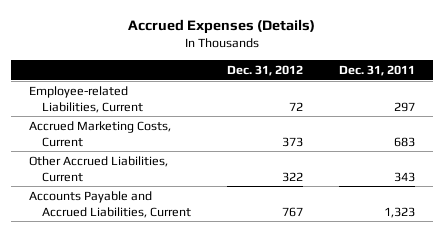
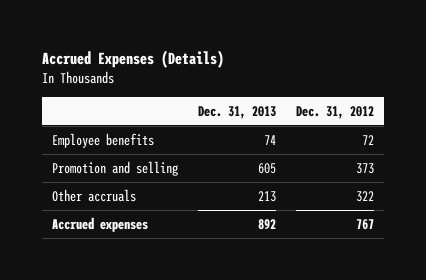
[339,64,416,76] Dec. 31, 2011 -> none
none -> [198,105,277,119] Dec. 31, 2013
[28,85,143,113] Employee-related Liabilities, Current -> [51,132,154,148] Employee benefits
[28,120,171,147] Accrued Marketing Costs, Current -> [51,160,178,176] Promotion and selling
[28,155,168,182] Other Accrued Liabilities, Current -> [51,188,136,202] Other accruals
[28,190,191,218] Accounts Payable and Accrued Liabilities, Current -> [51,216,148,232] Accrued expenses

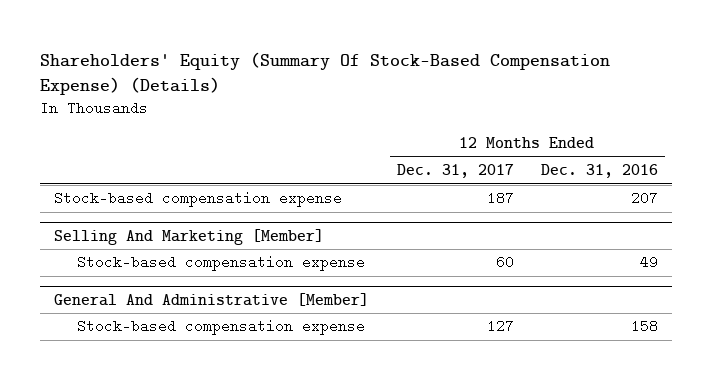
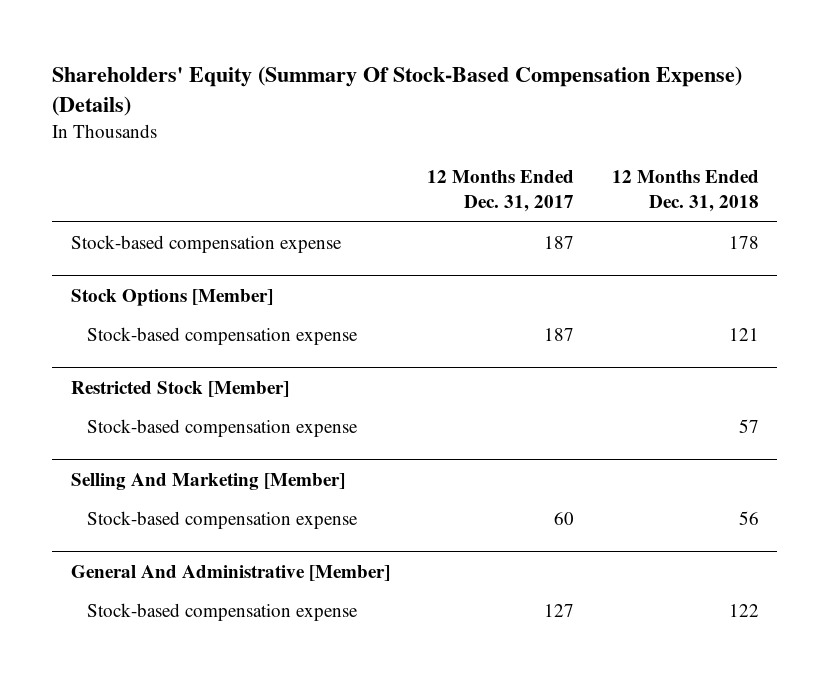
[541,163,659,178] Dec. 31, 2016 -> none
none -> [611,170,759,212] 12 Months Ended Dec. 31, 2018
none -> [70,288,273,306] Stock Options [Member]
none -> [86,327,358,346] Stock-based compensation expense
none -> [70,380,289,397] Restricted Stock [Member]
none -> [86,419,358,438] Stock-based compensation expense

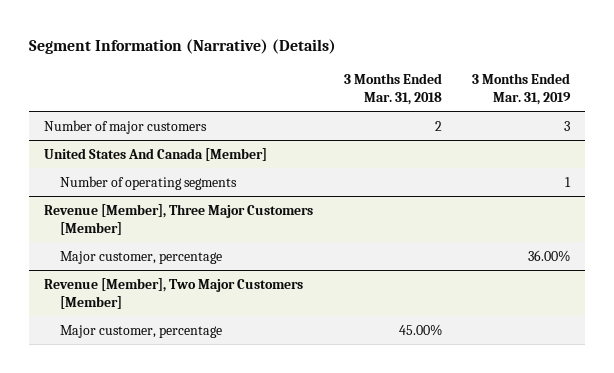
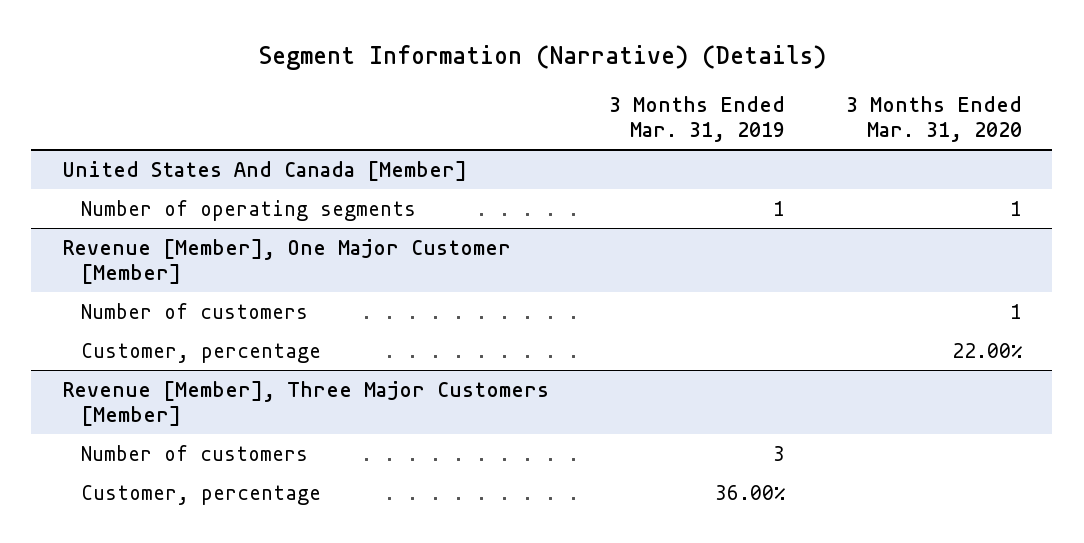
[343,73,442,105] 3 Months Ended Mar. 31, 2018 -> none
none -> [846,96,1023,142] 3 Months Ended Mar. 31, 2020
[44,119,208,134] Number of major customers -> none
none -> [61,238,511,284] Revenue [Member], One Major Customer [Member]
none -> [81,302,309,319] Number of customers
none -> [81,342,322,363] Customer, percentage
[44,277,304,309] Revenue [Member], Two Major Customers [Member] -> none
[59,324,222,338] Major customer, percentage -> none
none -> [81,444,309,461] Number of customers
[59,250,222,264] Major customer, percentage -> [81,484,322,505] Customer, percentage

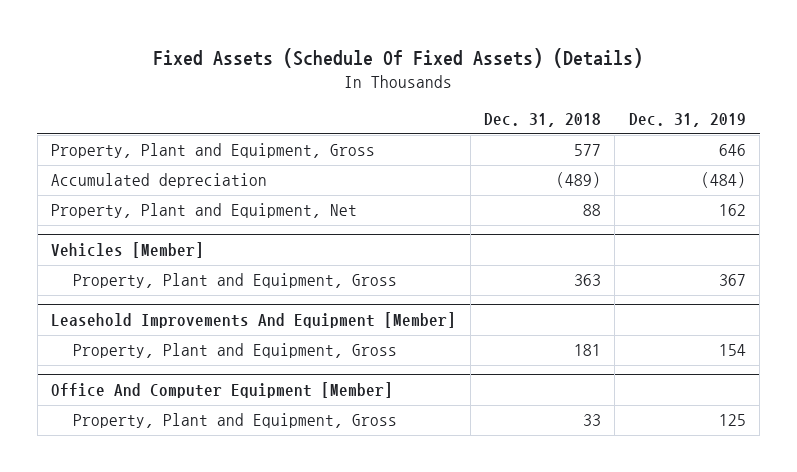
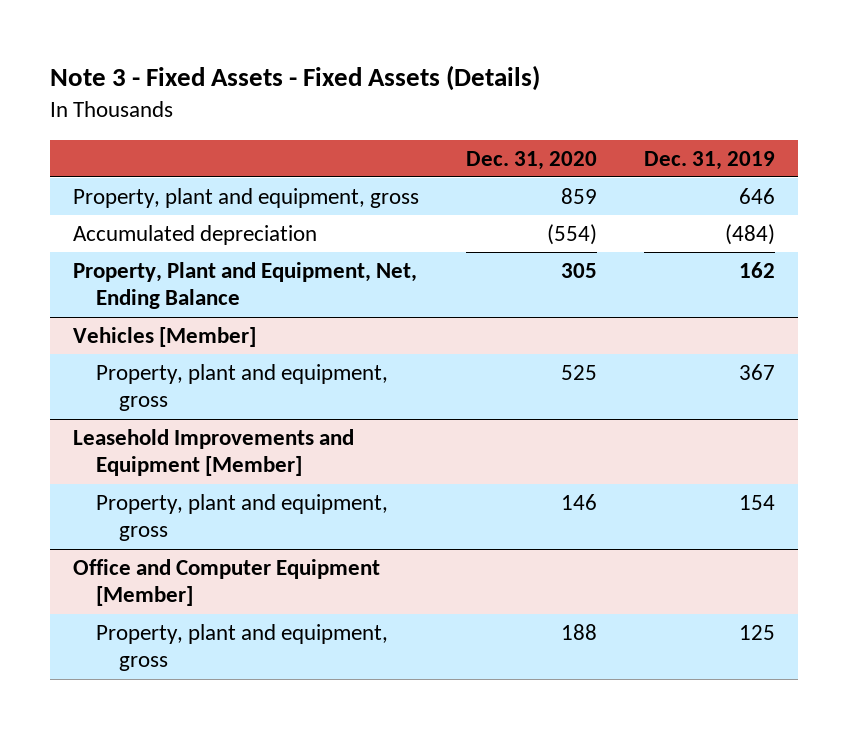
[153,47,644,68] Fixed Assets (Schedule Of Fixed Assets) (Details) -> [49,64,540,91] Note 3 - Fixed Assets - Fixed Assets (Details)
[483,113,601,128] Dec. 31, 2018 -> none
none -> [465,150,597,170] Dec. 31, 2020
[51,143,376,159] Property, Plant and Equipment, Gross -> [73,188,420,209] Property, plant and equipment, gross
[51,203,358,219] Property, Plant and Equipment, Net -> [73,262,418,310] Property, Plant and Equipment, Net, Ending Balance
[72,273,397,289] Property, Plant and Equipment, Gross -> [96,364,389,412] Property, plant and equipment, gross
[51,312,457,329] Leasehold Improvements And Equipment [Member] -> [73,429,355,477] Leasehold Improvements and Equipment [Member]
[72,343,397,359] Property, Plant and Equipment, Gross -> [96,494,389,542] Property, plant and equipment, gross
[51,382,394,399] Office And Computer Equipment [Member] -> [73,559,381,607] Office and Computer Equipment [Member]
[72,413,397,429] Property, Plant and Equipment, Gross -> [96,624,389,672] Property, plant and equipment, gross

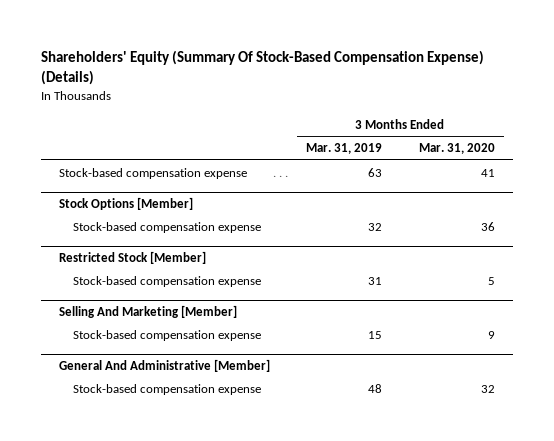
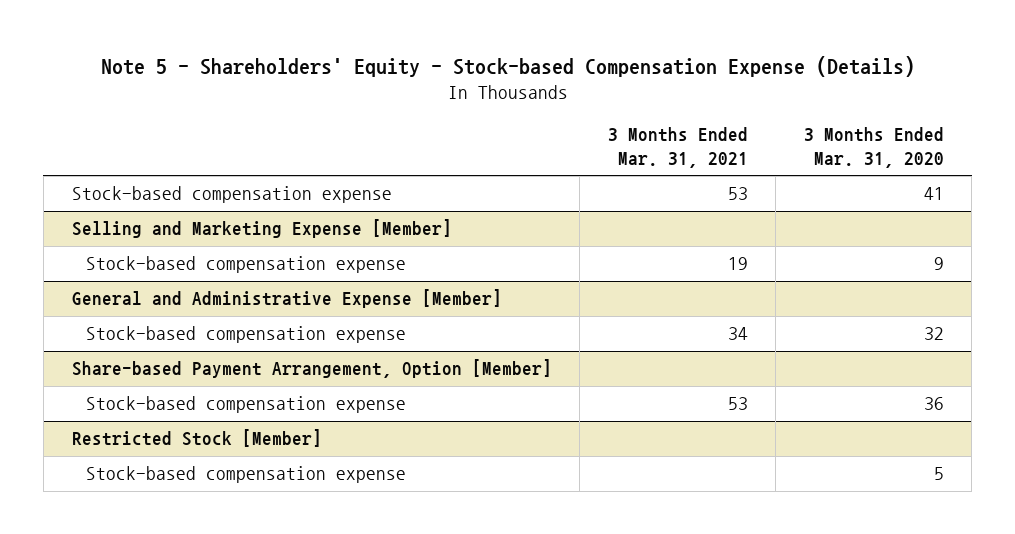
[41,49,485,86] Shareholders' Equity (Summary Of Stock-Based Compensation Expense) (Details) -> [100,55,915,77] Note 5 - Shareholders' Equity - Stock-based Compensation Expense (Details)
[306,143,383,155] Mar. 31, 2019 -> none
none -> [607,126,748,168] 3 Months Ended Mar. 31, 2021
none -> [71,219,452,239] Selling and Marketing Expense [Member]
none -> [86,256,407,274] Stock-based compensation expense
none -> [71,289,502,309] General and Administrative Expense [Member]
none -> [86,326,407,344] Stock-based compensation expense
[59,197,194,211] Stock Options [Member] -> [71,359,552,379] Share-based Payment Arrangement, Option [Member]
[59,305,238,319] Selling And Marketing [Member] -> none
[73,329,262,341] Stock-based compensation expense -> none
[59,359,271,373] General And Administrative [Member] -> none
[73,383,262,395] Stock-based compensation expense -> none

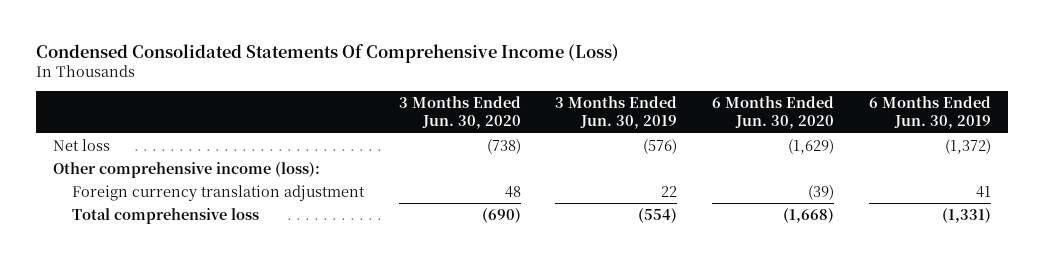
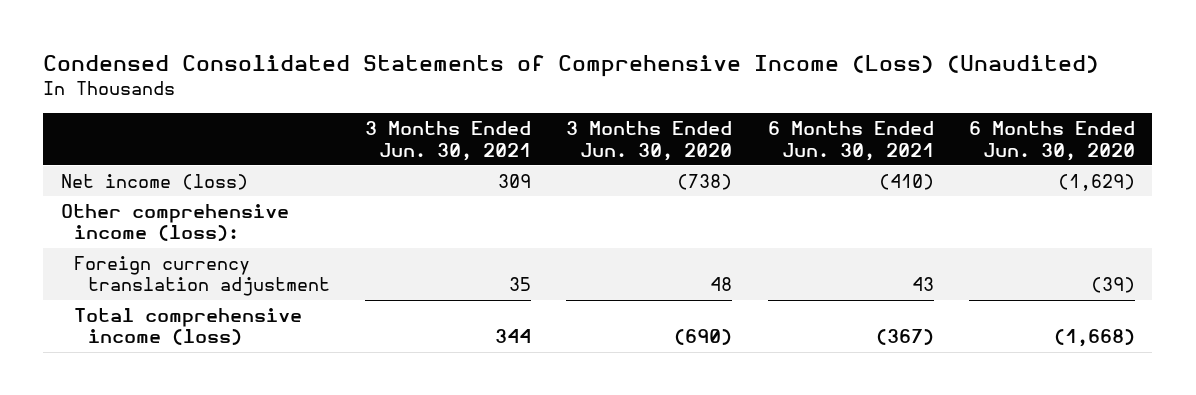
[35,43,619,63] Condensed Consolidated Statements Of Comprehensive Income (Loss) -> [43,55,1100,78] Condensed Consolidated Statements of Comprehensive Income (Loss) (Unaudited)
[555,95,678,130] 3 Months Ended Jun. 30, 2019 -> none
[868,95,991,130] 6 Months Ended Jun. 30, 2019 -> none
none -> [365,120,532,161] 3 Months Ended Jun. 30, 2021
none -> [767,120,934,161] 6 Months Ended Jun. 30, 2021
[53,138,111,151] Net loss -> [61,173,249,190] Net income (loss)
[72,207,260,224] Total comprehensive loss -> [74,307,303,346] Total comprehensive income (loss)

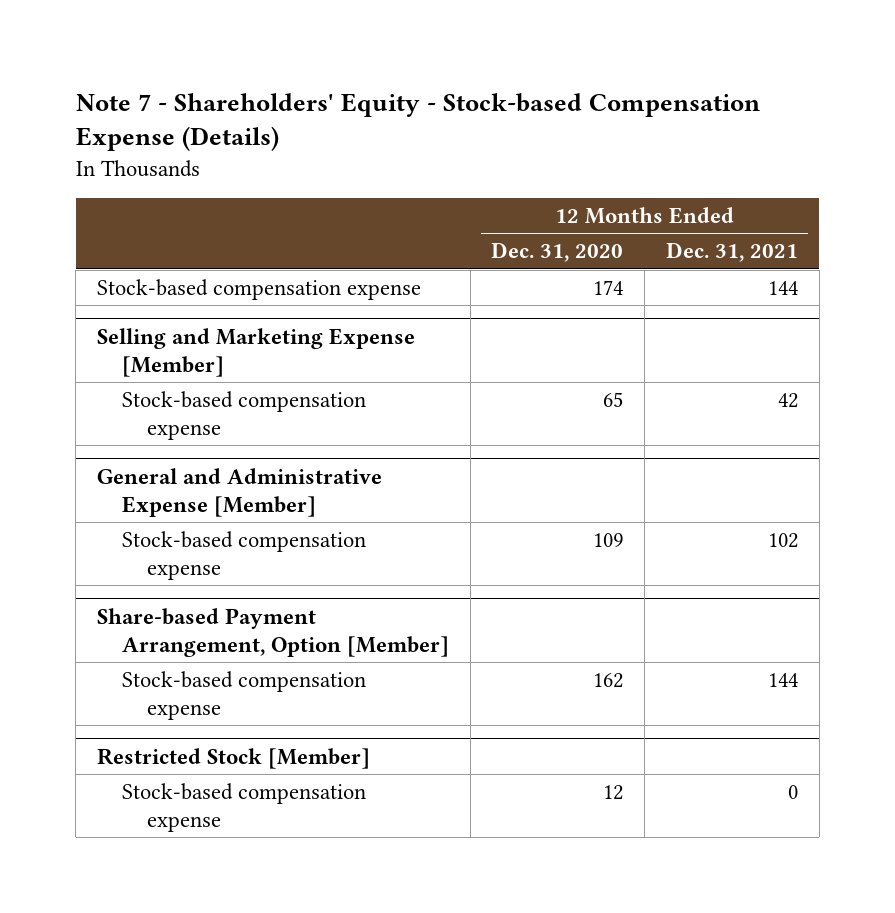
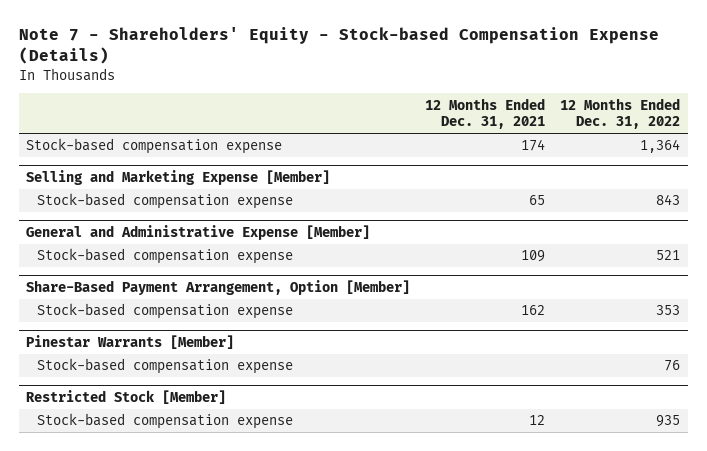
[491,242,624,263] Dec. 31, 2020 -> none
none -> [560,97,681,130] 12 Months Ended Dec. 31, 2022
[767,280,798,295] 144 -> [521,139,546,152] 174
[777,392,798,408] 42 -> [529,195,546,206] 65
[767,532,798,548] 102 -> [521,250,546,263] 109
[97,607,449,657] Share-based Payment Arrangement, Option [Member] -> [26,279,411,295] Share-Based Payment Arrangement, Option [Member]
[767,672,798,687] 144 -> [521,305,546,316] 162
none -> [26,334,235,349] Pinestar Warrants [Member]
none -> [36,358,293,375] Stock-based compensation expense
[787,784,798,799] 0 -> [529,415,546,426] 12

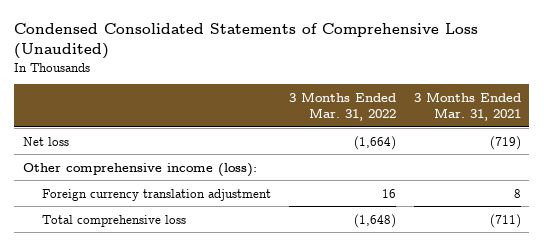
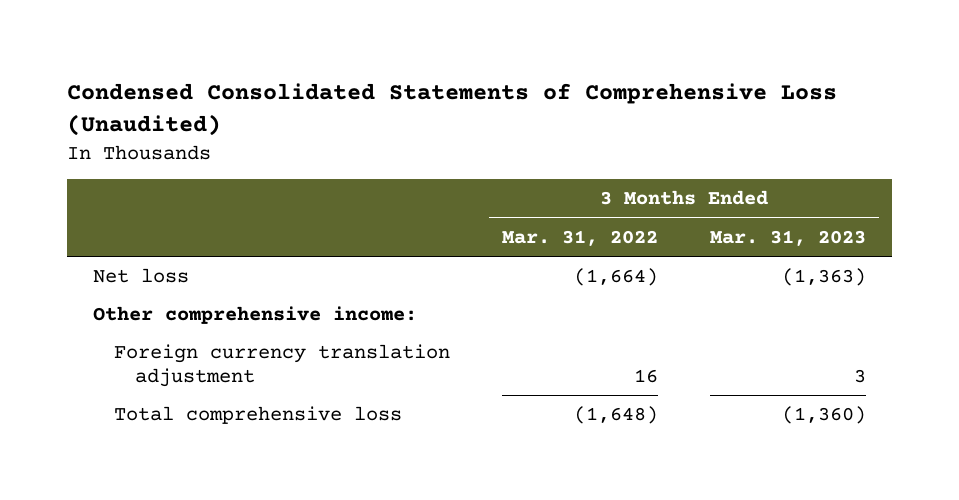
[413,91,521,122] 3 Months Ended Mar. 31, 2021 -> none
none -> [709,229,866,246] Mar. 31, 2023
[23,162,258,177] Other comprehensive income (loss): -> [93,306,418,325] Other comprehensive income:

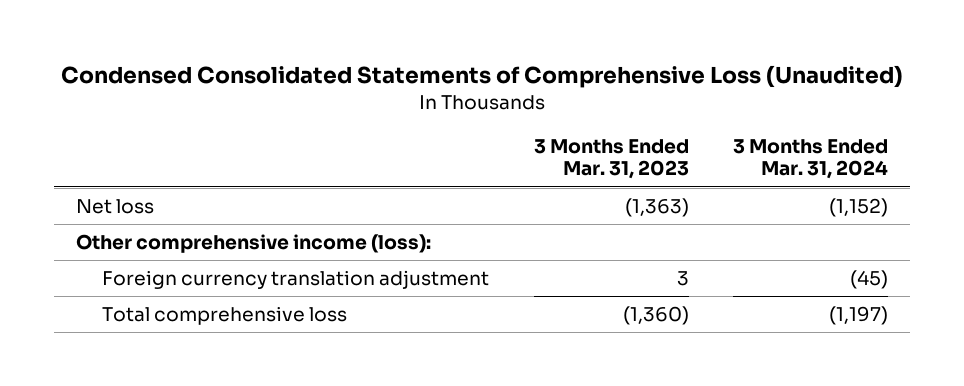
[501,229,658,246] Mar. 31, 2022 -> none
none -> [733,139,889,180] 3 Months Ended Mar. 31, 2024
[93,306,418,325] Other comprehensive income: -> [75,234,431,254] Other comprehensive income (loss):

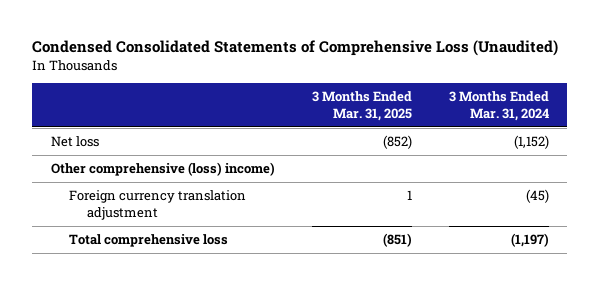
[533,139,689,180] 3 Months Ended Mar. 31, 2023 -> none
none -> [311,91,412,122] 3 Months Ended Mar. 31, 2025
[75,234,431,254] Other comprehensive income (loss): -> [50,162,275,177] Other comprehensive (loss) income)

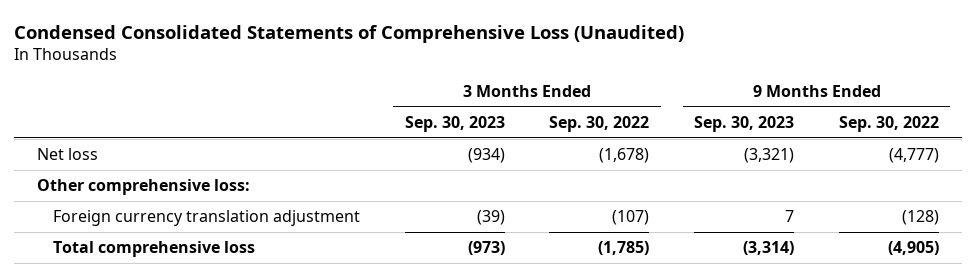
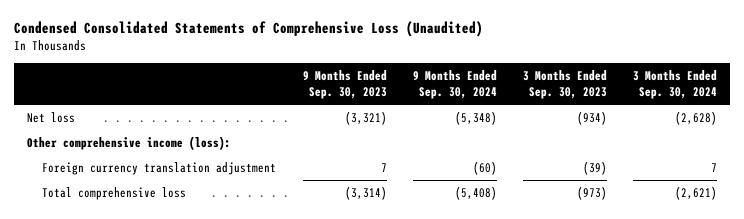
[549,116,650,133] Sep. 30, 2022 -> none
[839,116,940,133] Sep. 30, 2022 -> none
none -> [412,69,497,99] 9 Months Ended Sep. 30, 2024
none -> [633,69,718,99] 3 Months Ended Sep. 30, 2024
[36,179,250,196] Other comprehensive loss: -> [26,136,231,151] Other comprehensive income (loss):

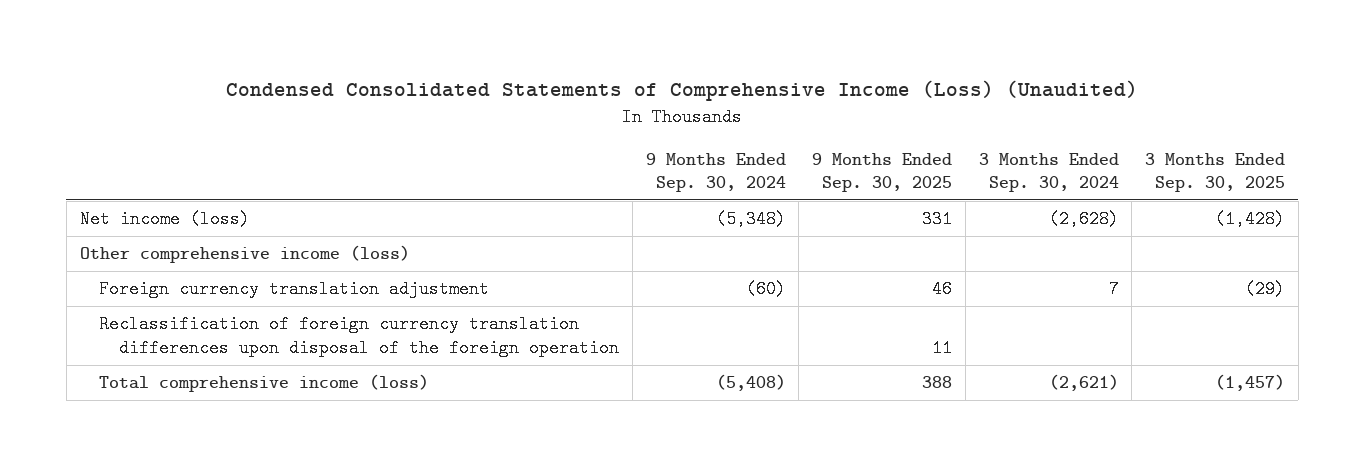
[13,21,483,38] Condensed Consolidated Statements of Comprehensive Loss (Unaudited) -> [226,80,1139,102] Condensed Consolidated Statements of Comprehensive Income (Loss) (Unaudited)
[302,69,387,99] 9 Months Ended Sep. 30, 2023 -> none
[523,69,608,99] 3 Months Ended Sep. 30, 2023 -> none
none -> [812,152,953,193] 9 Months Ended Sep. 30, 2025
none -> [1145,152,1286,193] 3 Months Ended Sep. 30, 2025
[26,112,75,124] Net loss -> [79,210,250,229] Net income (loss)
[26,136,231,151] Other comprehensive income (loss): -> [79,245,410,264] Other comprehensive income (loss)
none -> [99,315,620,358] Reclassification of foreign currency translation differences upon disposal of the foreign operation
[42,187,187,201] Total comprehensive loss -> [99,374,430,393] Total comprehensive income (loss)

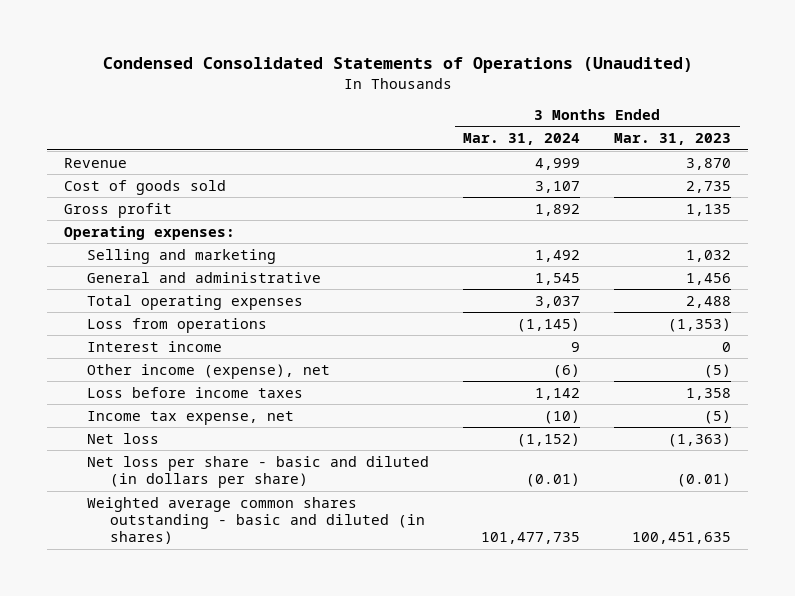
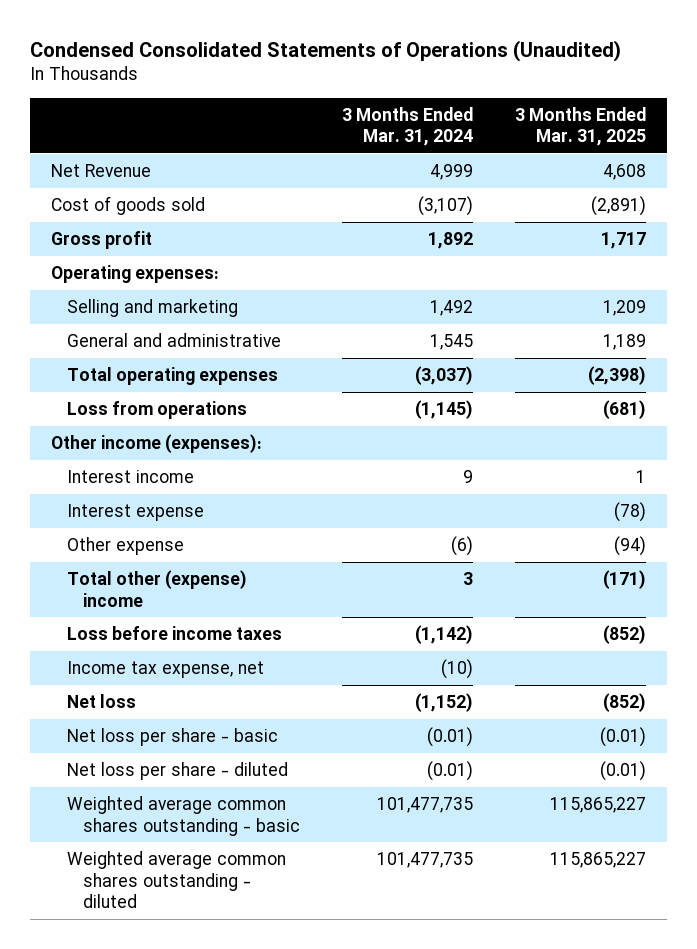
[614,133,732,146] Mar. 31, 2023 -> none
none -> [514,106,646,147] 3 Months Ended Mar. 31, 2025
[64,157,128,168] Revenue -> [50,163,151,177] Net Revenue
[535,180,581,193] 3,107 -> [417,195,473,216] (3,107)
[535,295,581,308] 3,037 -> [414,365,473,385] (3,037)
none -> [50,433,262,453] Other income (expenses):
none -> [66,503,204,521] Interest expense
none -> [66,536,184,555] Other expense
[86,363,330,379] Other income (expense), net -> [66,569,247,607] Total other (expense) income
[553,363,581,378] (6) -> [462,571,473,585] 3
[535,387,581,400] 1,142 -> [414,624,473,644] (1,142)
[86,455,429,489] Net loss per share - basic and diluted (in dollars per share) -> [66,727,278,746] Net loss per share - basic
none -> [66,761,288,780] Net loss per share - diluted
[86,496,425,545] Weighted average common shares outstanding - basic and diluted (in shares) -> [66,795,301,836] Weighted average common shares outstanding - basic
none -> [66,850,286,909] Weighted average common shares outstanding - diluted

